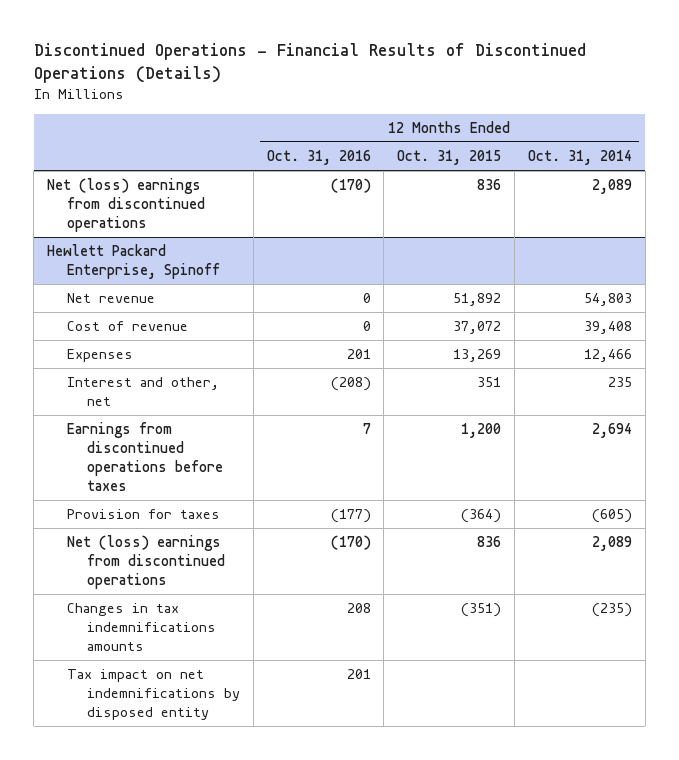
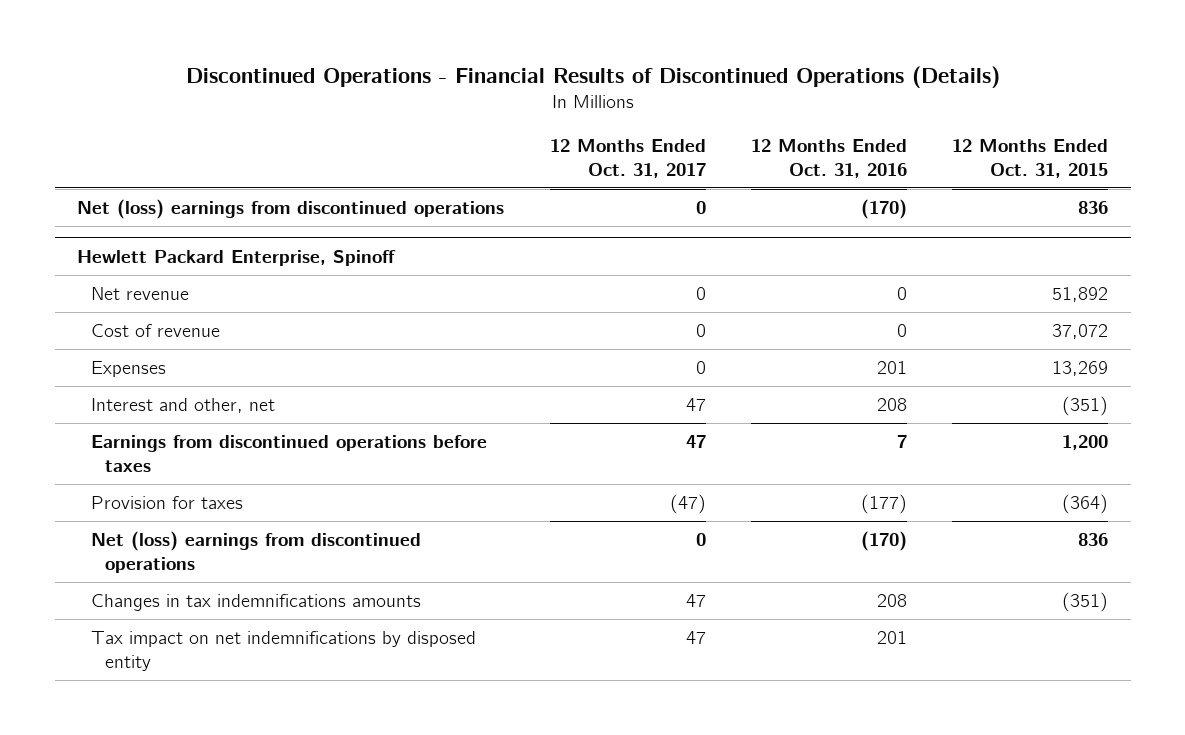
[527,149,632,165] Oct. 31, 2014 -> none
none -> [549,139,706,178] 12 Months Ended Oct. 31, 2017
[330,377,371,392] (208) -> [876,398,907,412] 208
[477,377,502,388] 351 -> [1062,396,1109,417] (351)

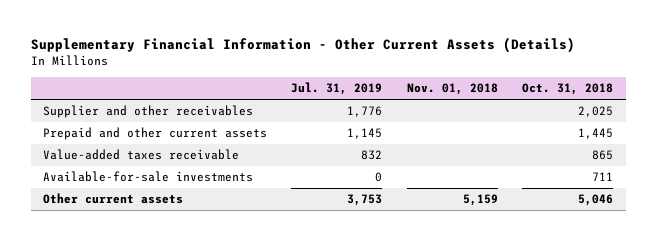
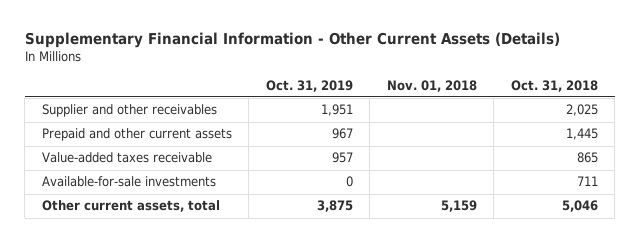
[291,82,383,96] Jul. 31, 2019 -> none
none -> [265,79,353,92] Oct. 31, 2019
[42,193,183,205] Other current assets -> [41,200,220,213] Other current assets, total

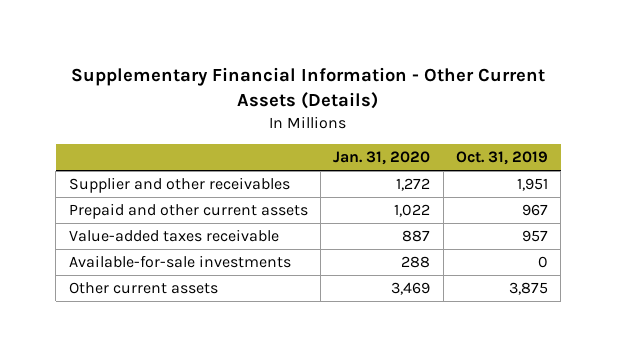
[386,79,477,92] Nov. 01, 2018 -> none
[510,79,598,92] Oct. 31, 2018 -> none
none -> [333,151,431,166] Jan. 31, 2020
[41,200,220,213] Other current assets, total -> [68,282,218,295] Other current assets

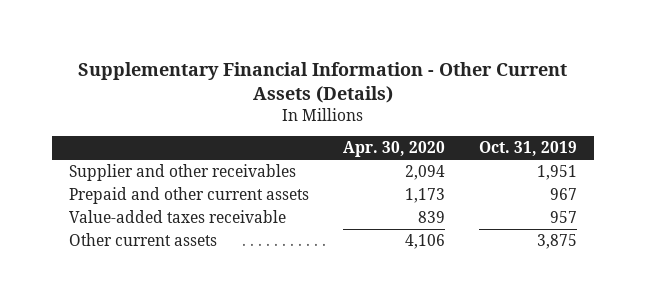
[333,151,431,166] Jan. 31, 2020 -> none
none -> [343,141,446,158] Apr. 30, 2020
[68,255,291,269] Available-for-sale investments -> none

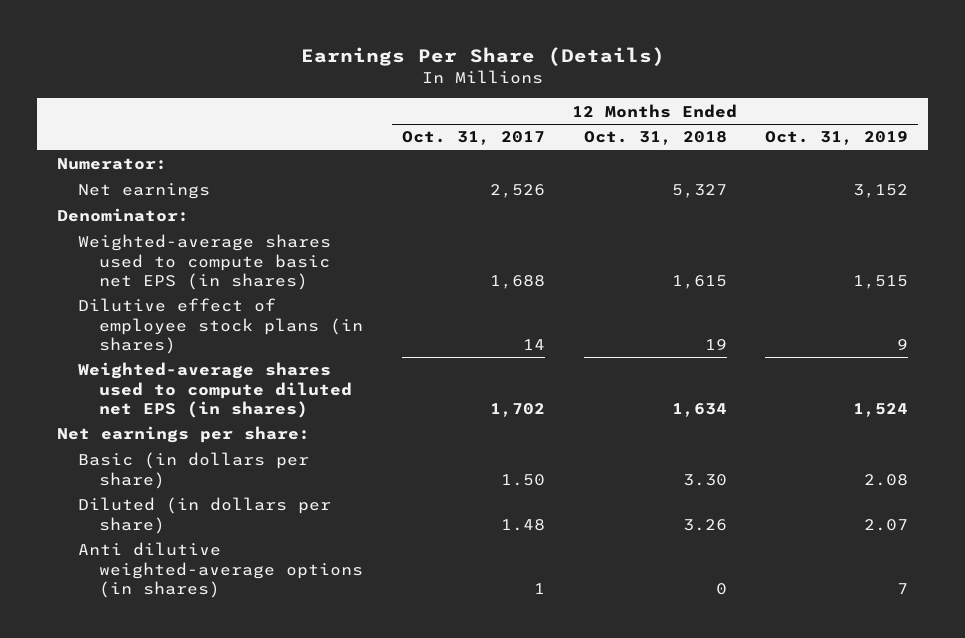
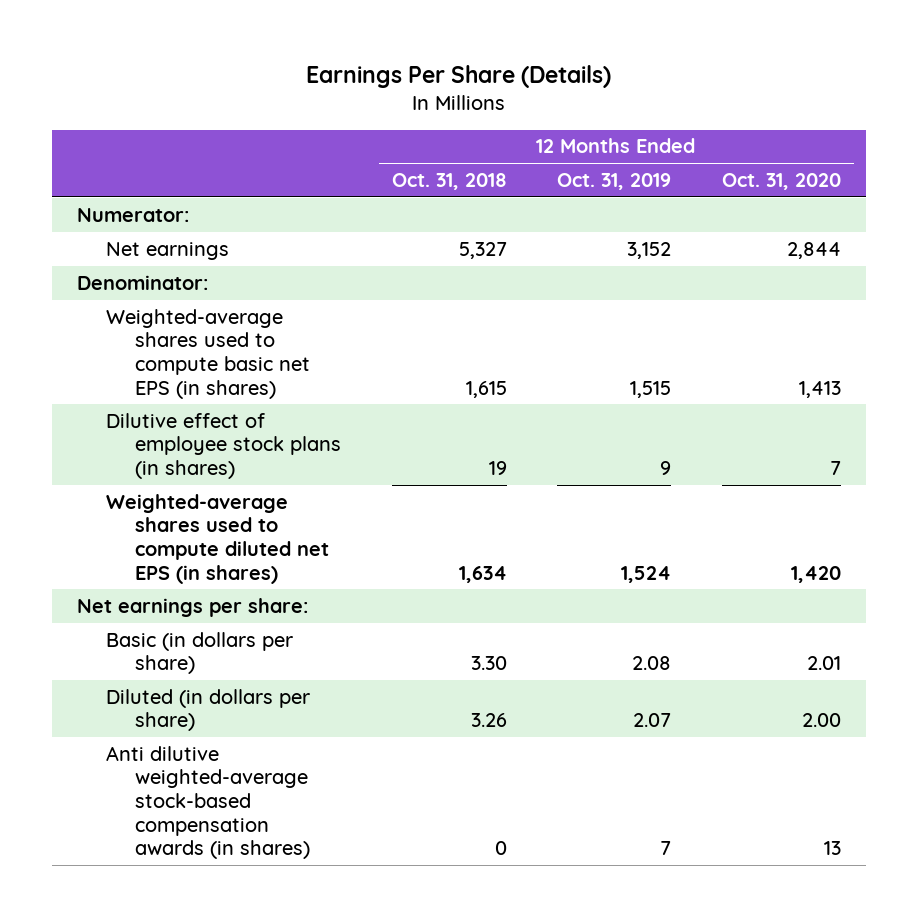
[401,131,545,146] Oct. 31, 2017 -> none
none -> [722,173,842,191] Oct. 31, 2020
[77,542,363,598] Anti dilutive weighted-average options (in shares) -> [105,745,310,860] Anti dilutive weighted-average stock-based compensation awards (in shares)

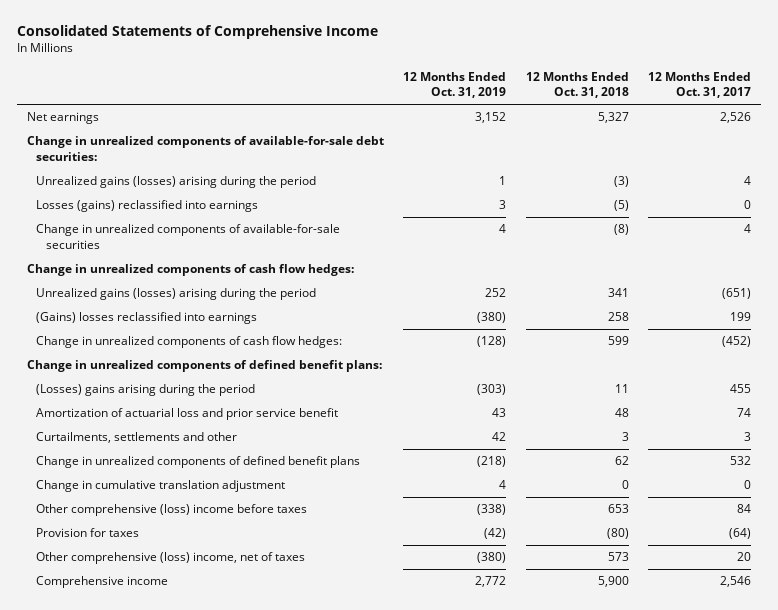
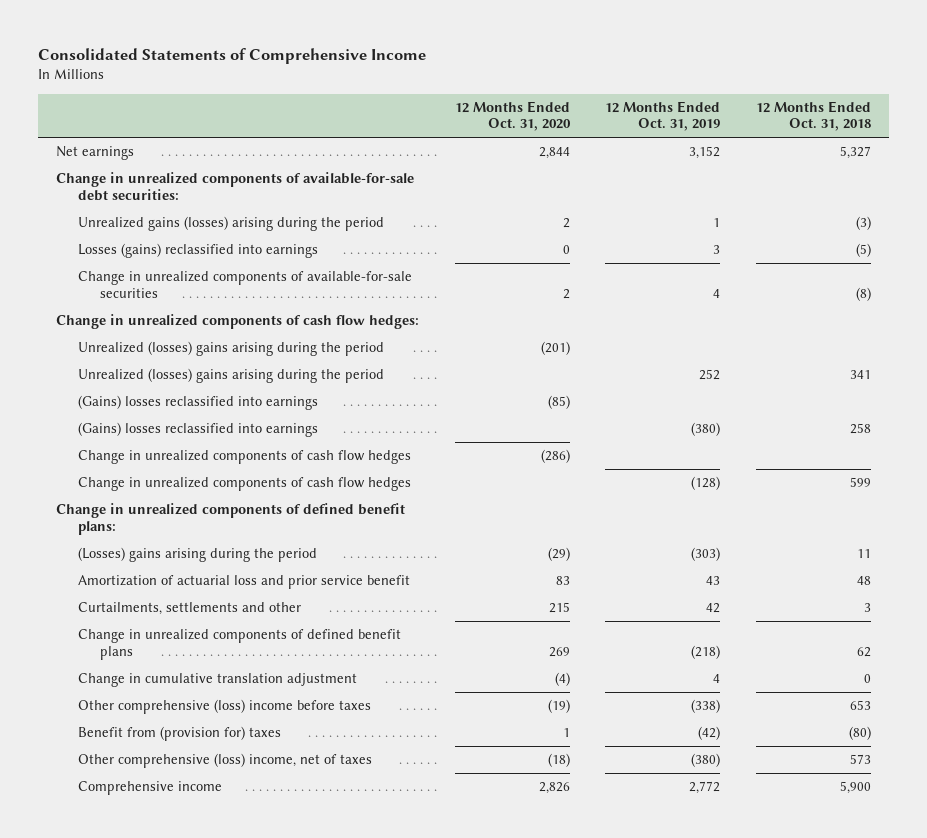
[647,71,751,99] 12 Months Ended Oct. 31, 2017 -> none
none -> [454,100,571,132] 12 Months Ended Oct. 31, 2020
none -> [78,341,385,357] Unrealized (losses) gains arising during the period
[36,288,317,301] Unrealized gains (losses) arising during the period -> [78,368,385,384] Unrealized (losses) gains arising during the period
none -> [78,395,319,411] (Gains) losses reclassified into earnings
none -> [78,450,412,465] Change in unrealized components of cash flow hedges
[36,336,343,349] Change in unrealized components of cash flow hedges: -> [78,477,412,492] Change in unrealized components of cash flow hedges
[36,528,140,538] Provision for taxes -> [78,726,282,742] Benefit from (provision for) taxes

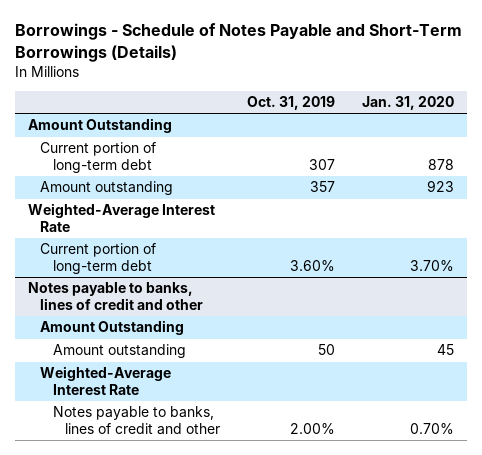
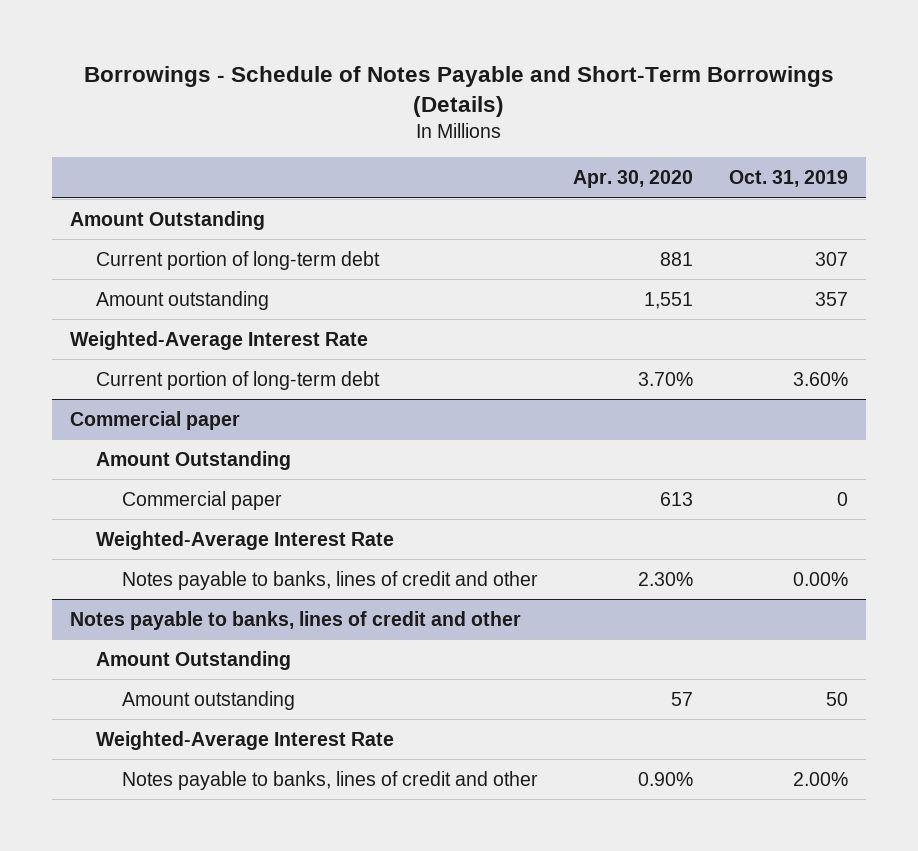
[361,95,454,110] Jan. 31, 2020 -> none
none -> [573,170,694,189] Apr. 30, 2020
none -> [69,410,240,430] Commercial paper
none -> [95,450,291,470] Amount Outstanding
none -> [121,490,282,510] Commercial paper
none -> [95,530,394,550] Weighted-Average Interest Rate
none -> [121,570,538,590] Notes payable to banks, lines of credit and other

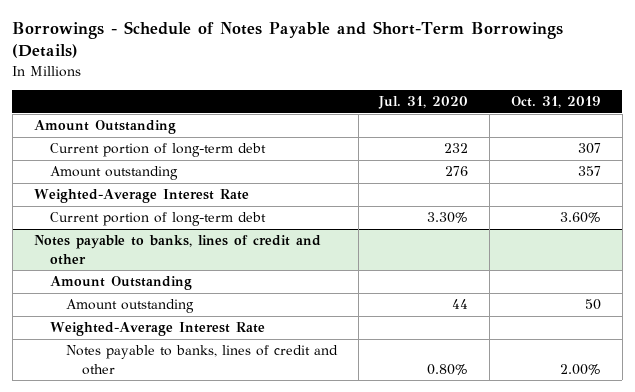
[573,170,694,189] Apr. 30, 2020 -> none
none -> [378,96,469,110] Jul. 31, 2020
[69,410,240,430] Commercial paper -> none
[95,450,291,470] Amount Outstanding -> none
[121,490,282,510] Commercial paper -> none
[95,530,394,550] Weighted-Average Interest Rate -> none
[121,570,538,590] Notes payable to banks, lines of credit and other -> none

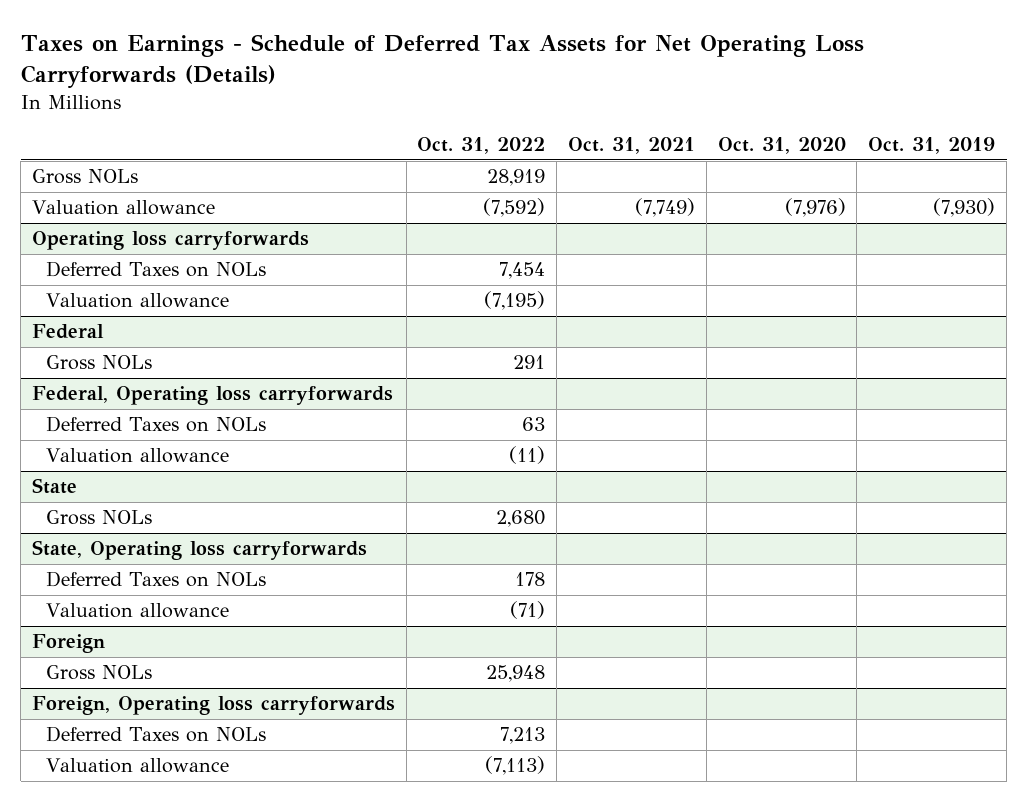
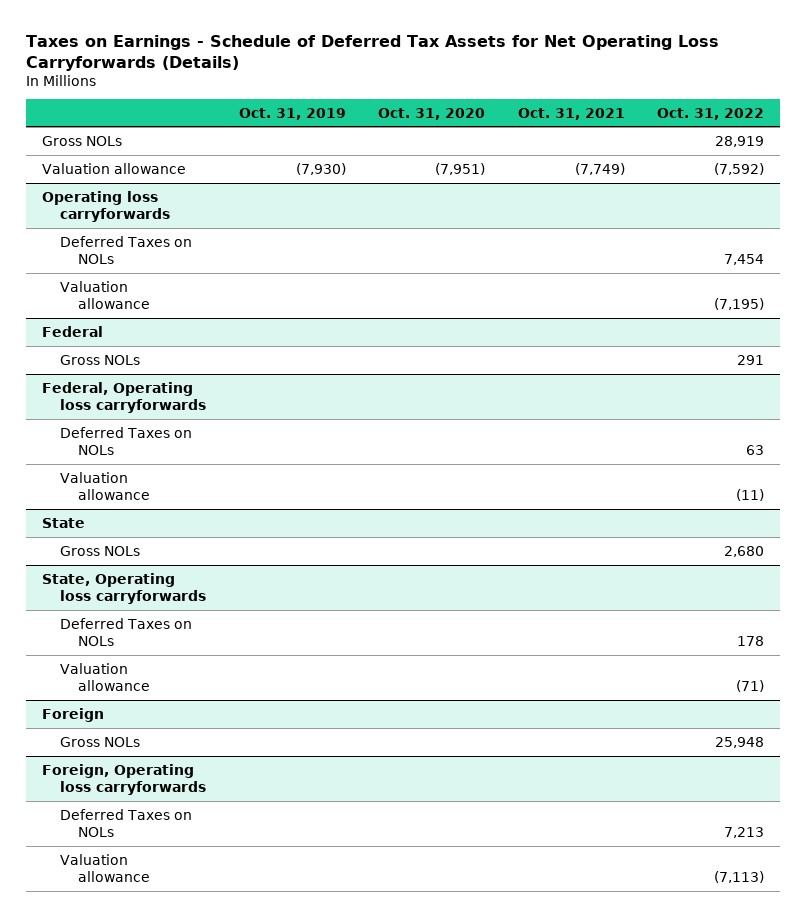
[784,198,846,218] (7,976) -> [435,162,486,175] (7,951)

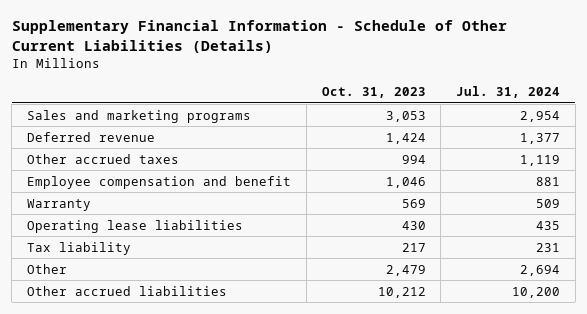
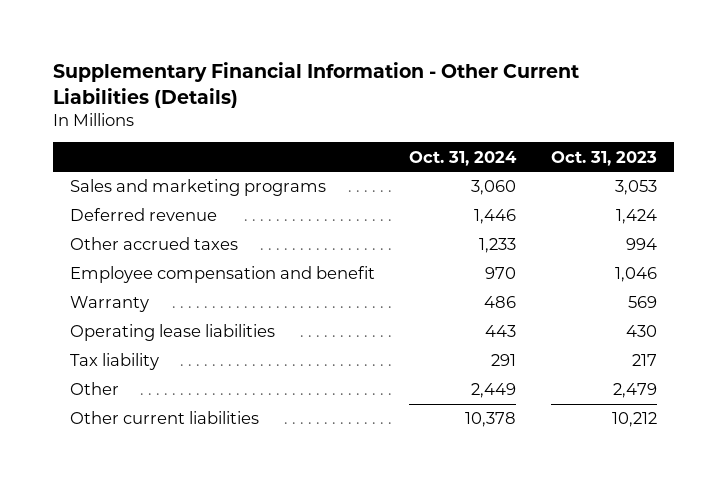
[11,20,507,53] Supplementary Financial Information - Schedule of Other Current Liabilities (Details) -> [52,62,579,108] Supplementary Financial Information - Other Current Liabilities (Details)
[456,86,561,99] Jul. 31, 2024 -> none
none -> [409,150,518,166] Oct. 31, 2024
[27,285,228,296] Other accrued liabilities -> [69,411,259,425] Other current liabilities

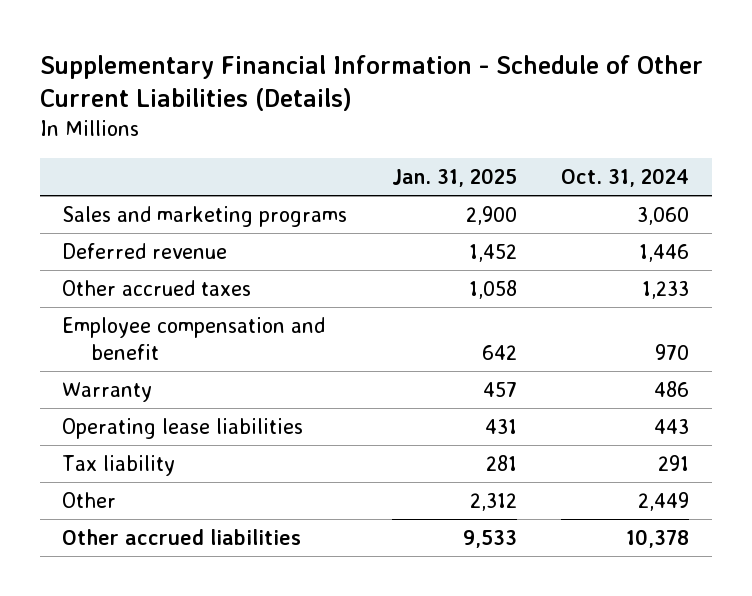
[52,62,579,108] Supplementary Financial Information - Other Current Liabilities (Details) -> [40,54,704,112] Supplementary Financial Information - Schedule of Other Current Liabilities (Details)
[550,150,657,166] Oct. 31, 2023 -> none
none -> [391,168,517,188] Jan. 31, 2025
[69,411,259,425] Other current liabilities -> [62,528,302,545] Other accrued liabilities

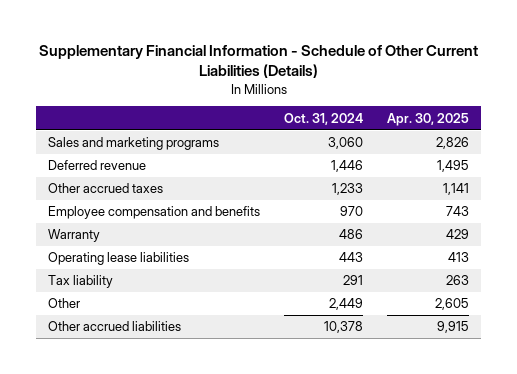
[391,168,517,188] Jan. 31, 2025 -> none
none -> [387,112,470,126] Apr. 30, 2025
[62,316,326,360] Employee compensation and benefit -> [48,206,261,220] Employee compensation and benefits

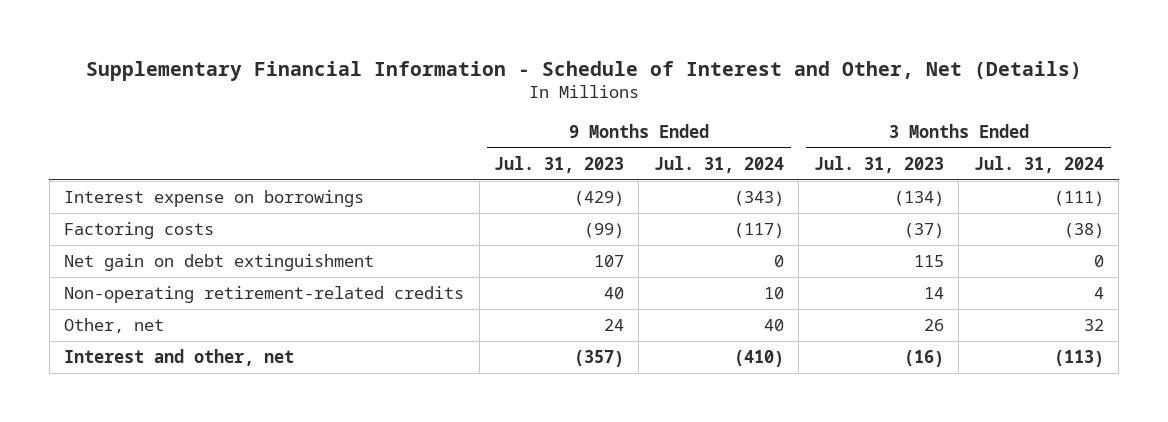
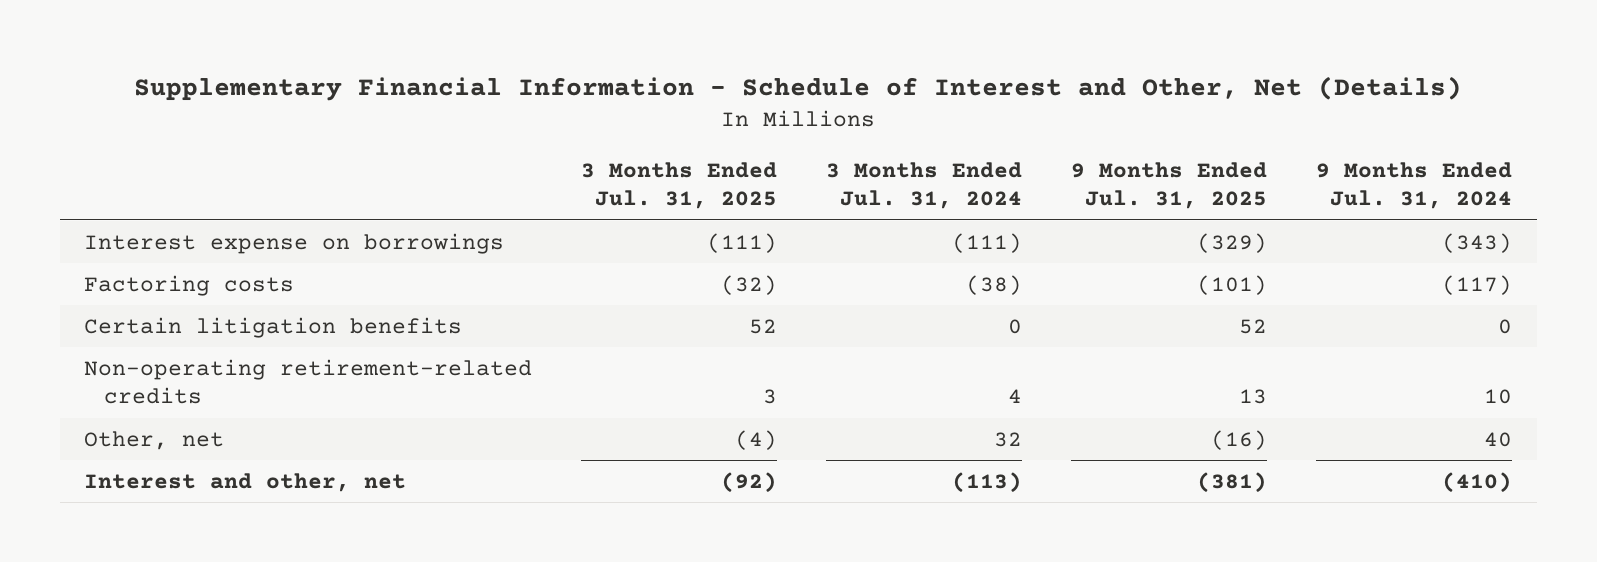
[493,155,624,173] Jul. 31, 2023 -> none
[813,155,944,173] Jul. 31, 2023 -> none
none -> [581,161,778,210] 3 Months Ended Jul. 31, 2025
none -> [1071,161,1268,210] 9 Months Ended Jul. 31, 2025
[64,254,375,272] Net gain on debt extinguishment -> none
none -> [84,316,463,338] Certain litigation benefits

